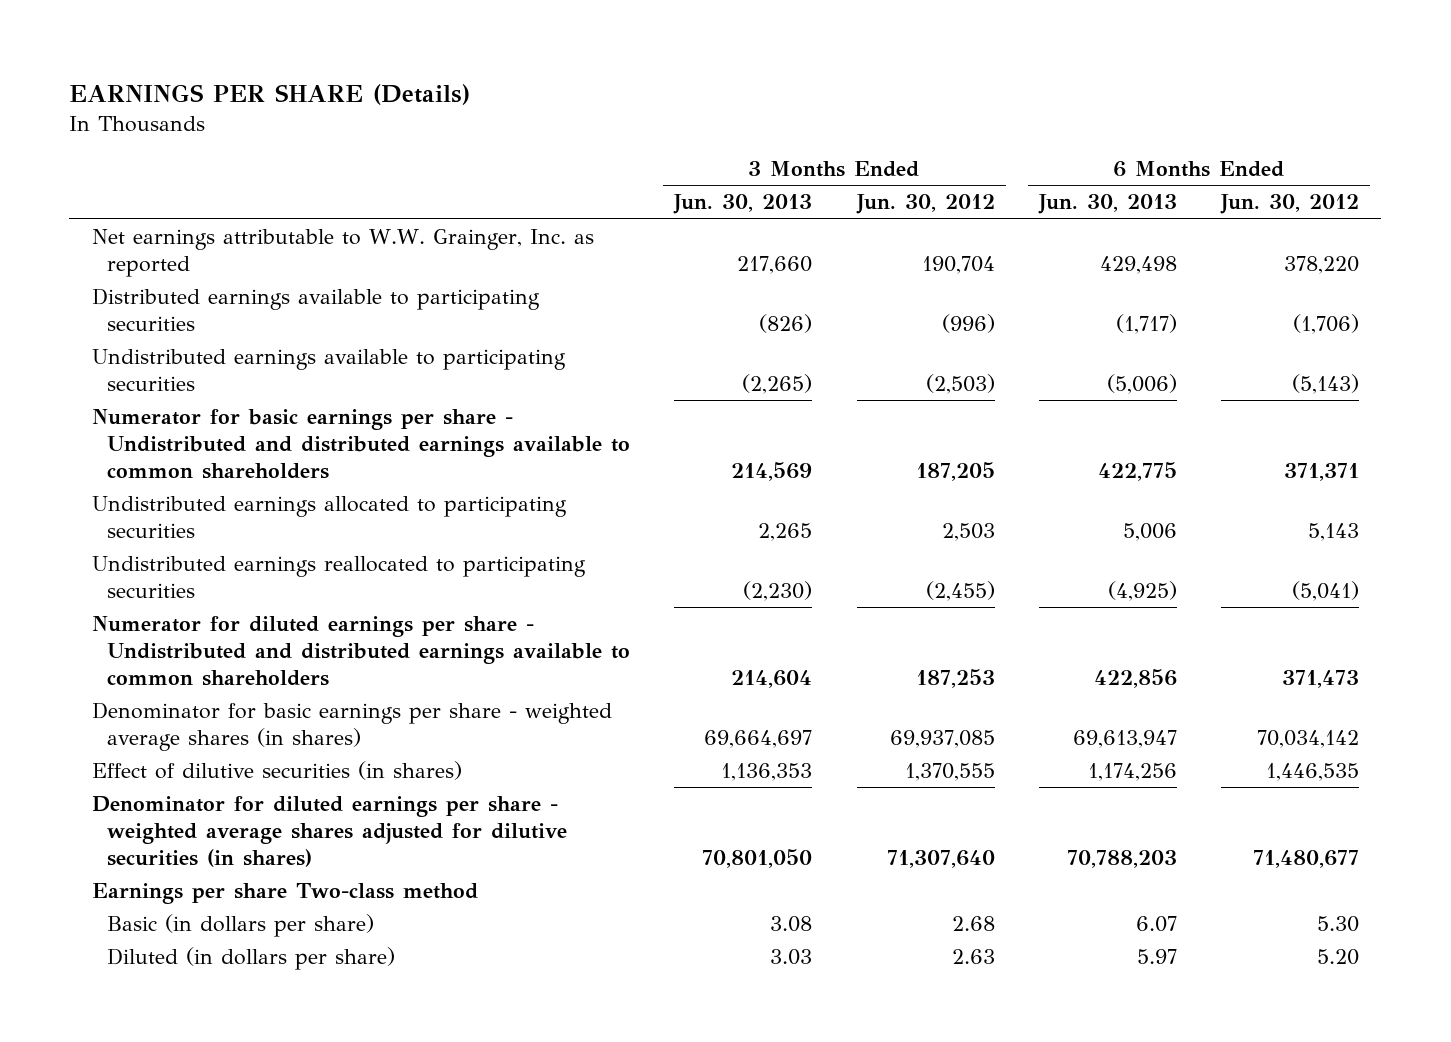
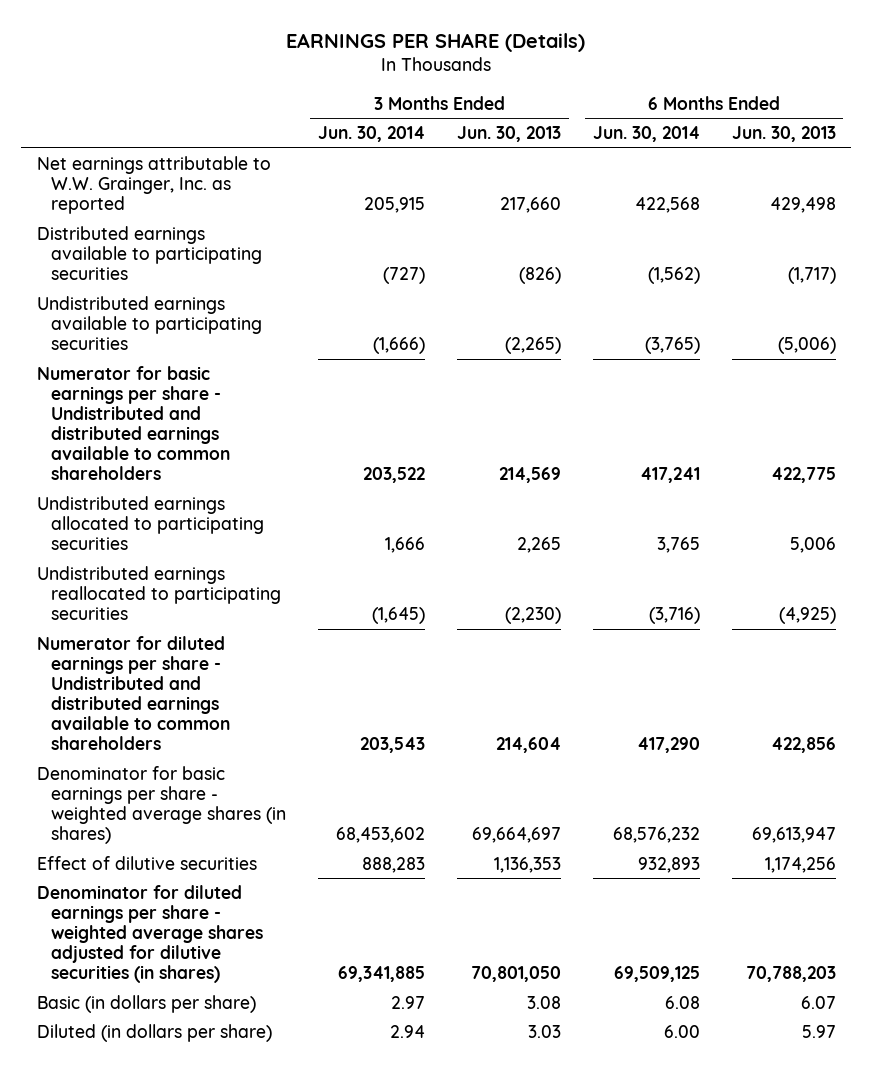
[855,194,995,215] Jun. 30, 2012 -> none
[1220,194,1360,215] Jun. 30, 2012 -> none
none -> [318,126,426,143] Jun. 30, 2014
none -> [592,126,700,143] Jun. 30, 2014
[91,760,462,780] Effect of dilutive securities (in shares) -> [37,855,258,870] Effect of dilutive securities
[91,882,478,904] Earnings per share Two-class method -> none

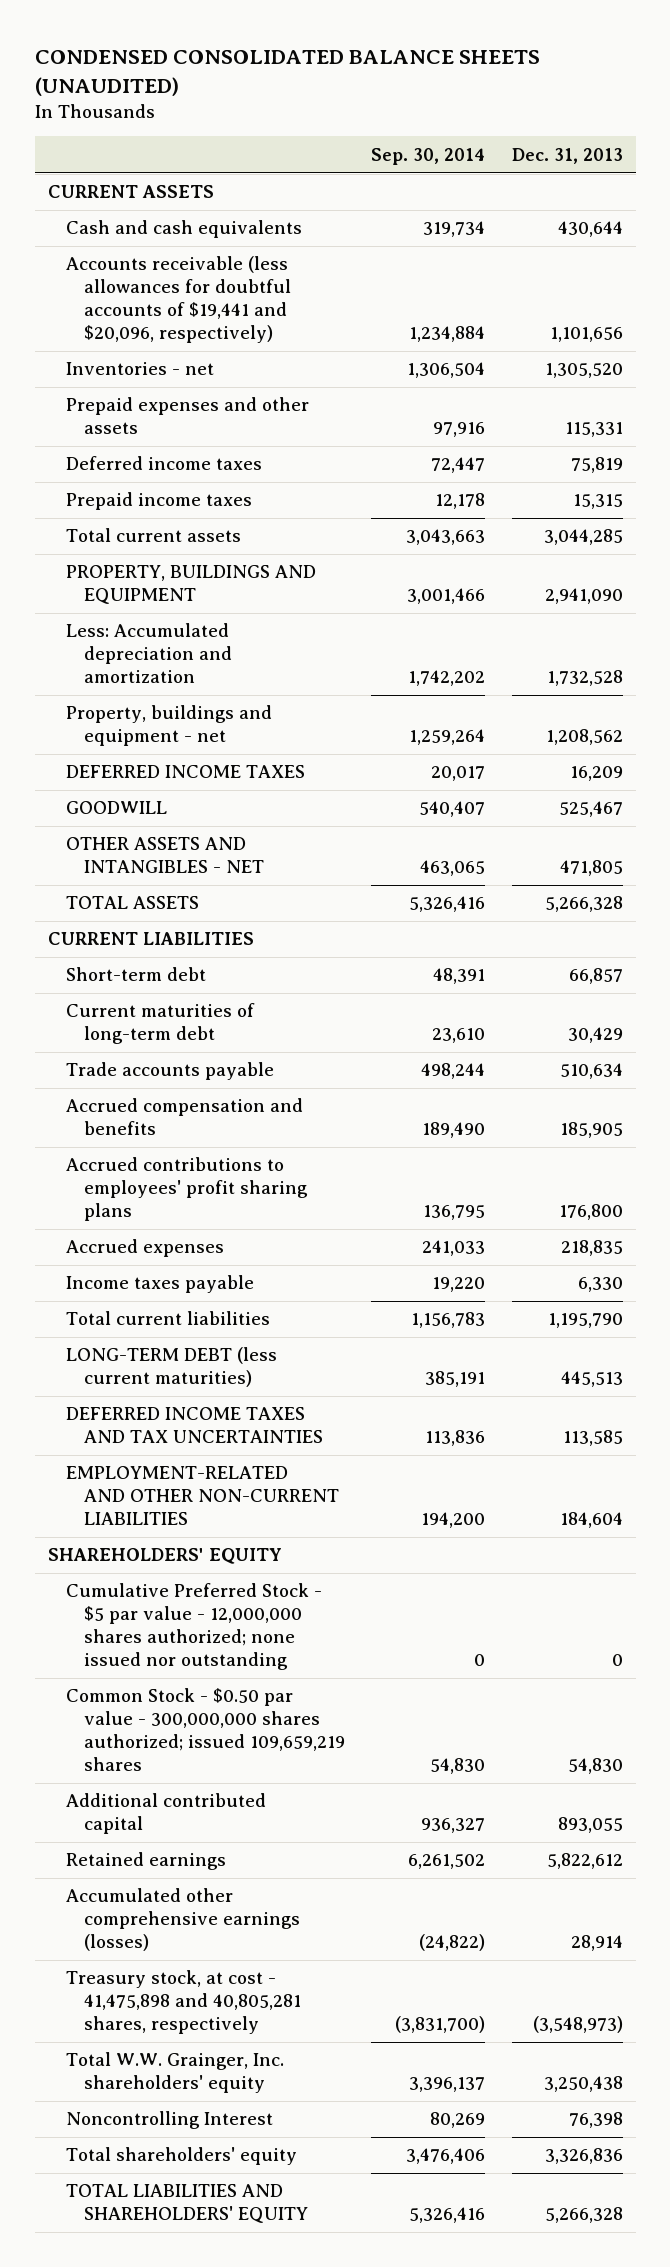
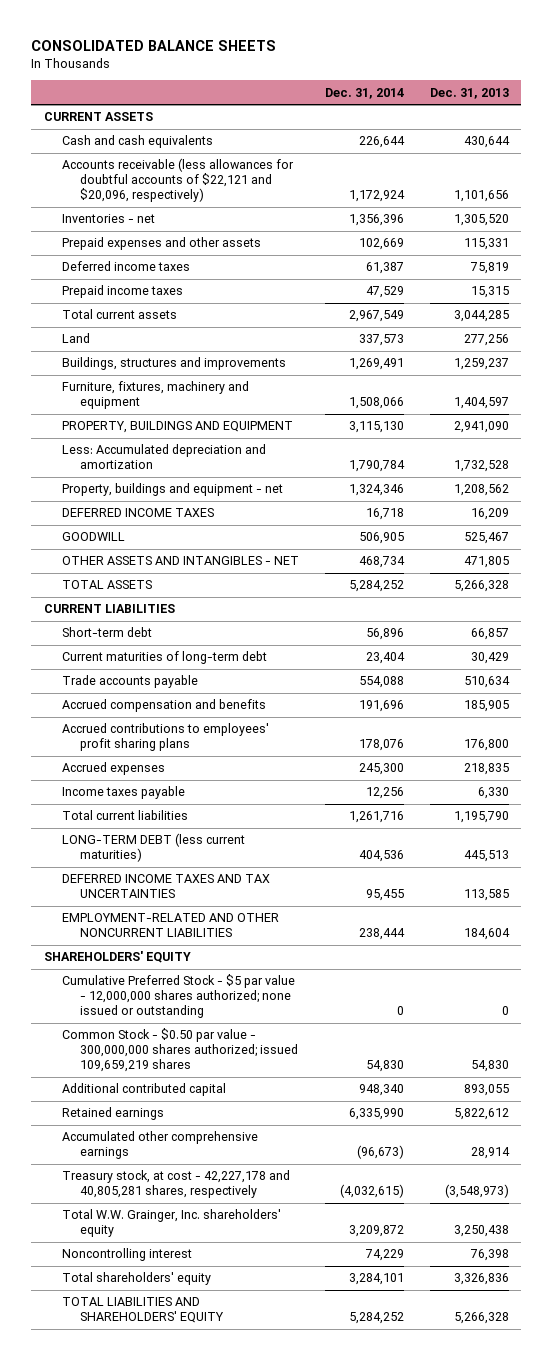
[34,49,540,96] CONDENSED CONSOLIDATED BALANCE SHEETS (UNAUDITED) -> [31,39,277,51] CONSOLIDATED BALANCE SHEETS
[371,147,486,165] Sep. 30, 2014 -> none
none -> [324,87,404,99] Dec. 31, 2014
[66,256,292,344] Accounts receivable (less allowances for doubtful accounts of $19,441 and $20,096, respectively) -> [62,158,295,203] Accounts receivable (less allowances for doubtful accounts of $22,121 and $20,096, respectively)
none -> [62,333,91,344] Land
none -> [62,357,287,371] Buildings, structures and improvements
none -> [62,381,250,410] Furniture, fixtures, machinery and equipment
[66,1466,340,1526] EMPLOYMENT-RELATED AND OTHER NON-CURRENT LIABILITIES -> [62,913,280,938] EMPLOYMENT-RELATED AND OTHER NONCURRENT LIABILITIES
[66,1583,323,1671] Cumulative Preferred Stock - $5 par value - 12,000,000 shares authorized; none issued nor outstanding -> [62,974,296,1019] Cumulative Preferred Stock - $5 par value - 12,000,000 shares authorized; none issued or outstanding
[66,1888,301,1952] Accumulated other comprehensive earnings (losses) -> [62,1131,259,1160] Accumulated other comprehensive earnings
[66,1970,302,2035] Treasury stock, at cost - 41,475,898 and 40,805,281 shares, respectively -> [62,1170,291,1199] Treasury stock, at cost - 42,227,178 and 40,805,281 shares, respectively
[66,2111,274,2130] Noncontrolling Interest -> [62,1248,193,1262] Noncontrolling interest

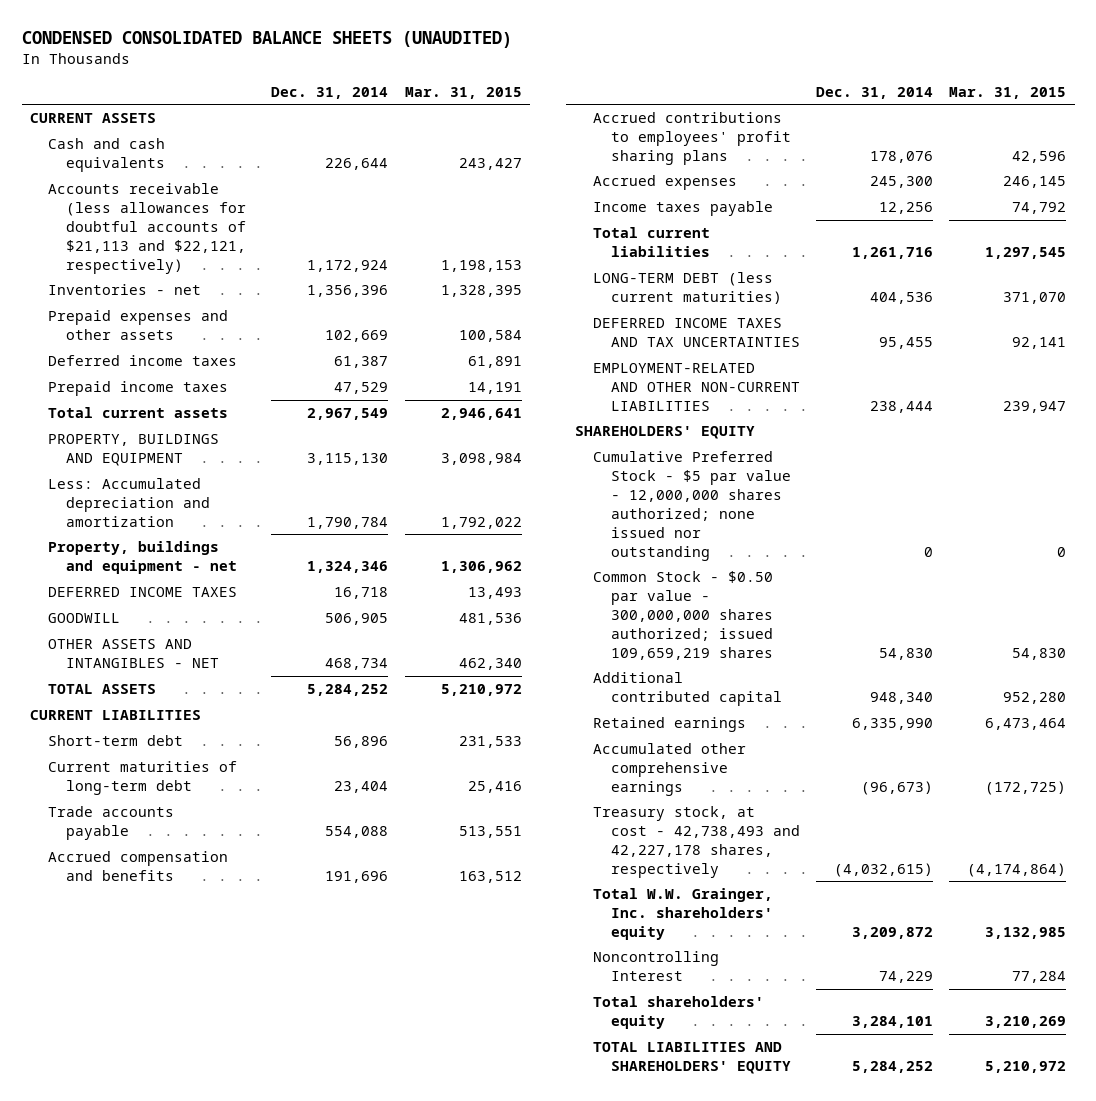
[31,39,277,51] CONSOLIDATED BALANCE SHEETS -> [21,31,512,49] CONDENSED CONSOLIDATED BALANCE SHEETS (UNAUDITED)
[429,87,509,99] Dec. 31, 2013 -> none
none -> [404,86,522,99] Mar. 31, 2015
[62,158,295,203] Accounts receivable (less allowances for doubtful accounts of $22,121 and $20,096, respectively) -> [47,183,246,274] Accounts receivable (less allowances for doubtful accounts of $21,113 and $22,121, respectively)
[62,333,91,344] Land -> none
[62,357,287,371] Buildings, structures and improvements -> none
[62,381,250,410] Furniture, fixtures, machinery and equipment -> none
[62,913,280,938] EMPLOYMENT-RELATED AND OTHER NONCURRENT LIABILITIES -> [592,363,800,411] EMPLOYMENT-RELATED AND OTHER NON-CURRENT LIABILITIES
[62,974,296,1019] Cumulative Preferred Stock - $5 par value - 12,000,000 shares authorized; none issued or outstanding -> [592,451,791,561] Cumulative Preferred Stock - $5 par value - 12,000,000 shares authorized; none issued nor outstanding
[62,1170,291,1199] Treasury stock, at cost - 42,227,178 and 40,805,281 shares, respectively -> [592,806,800,878] Treasury stock, at cost - 42,738,493 and 42,227,178 shares, respectively
[62,1248,193,1262] Noncontrolling interest -> [592,951,719,981] Noncontrolling Interest

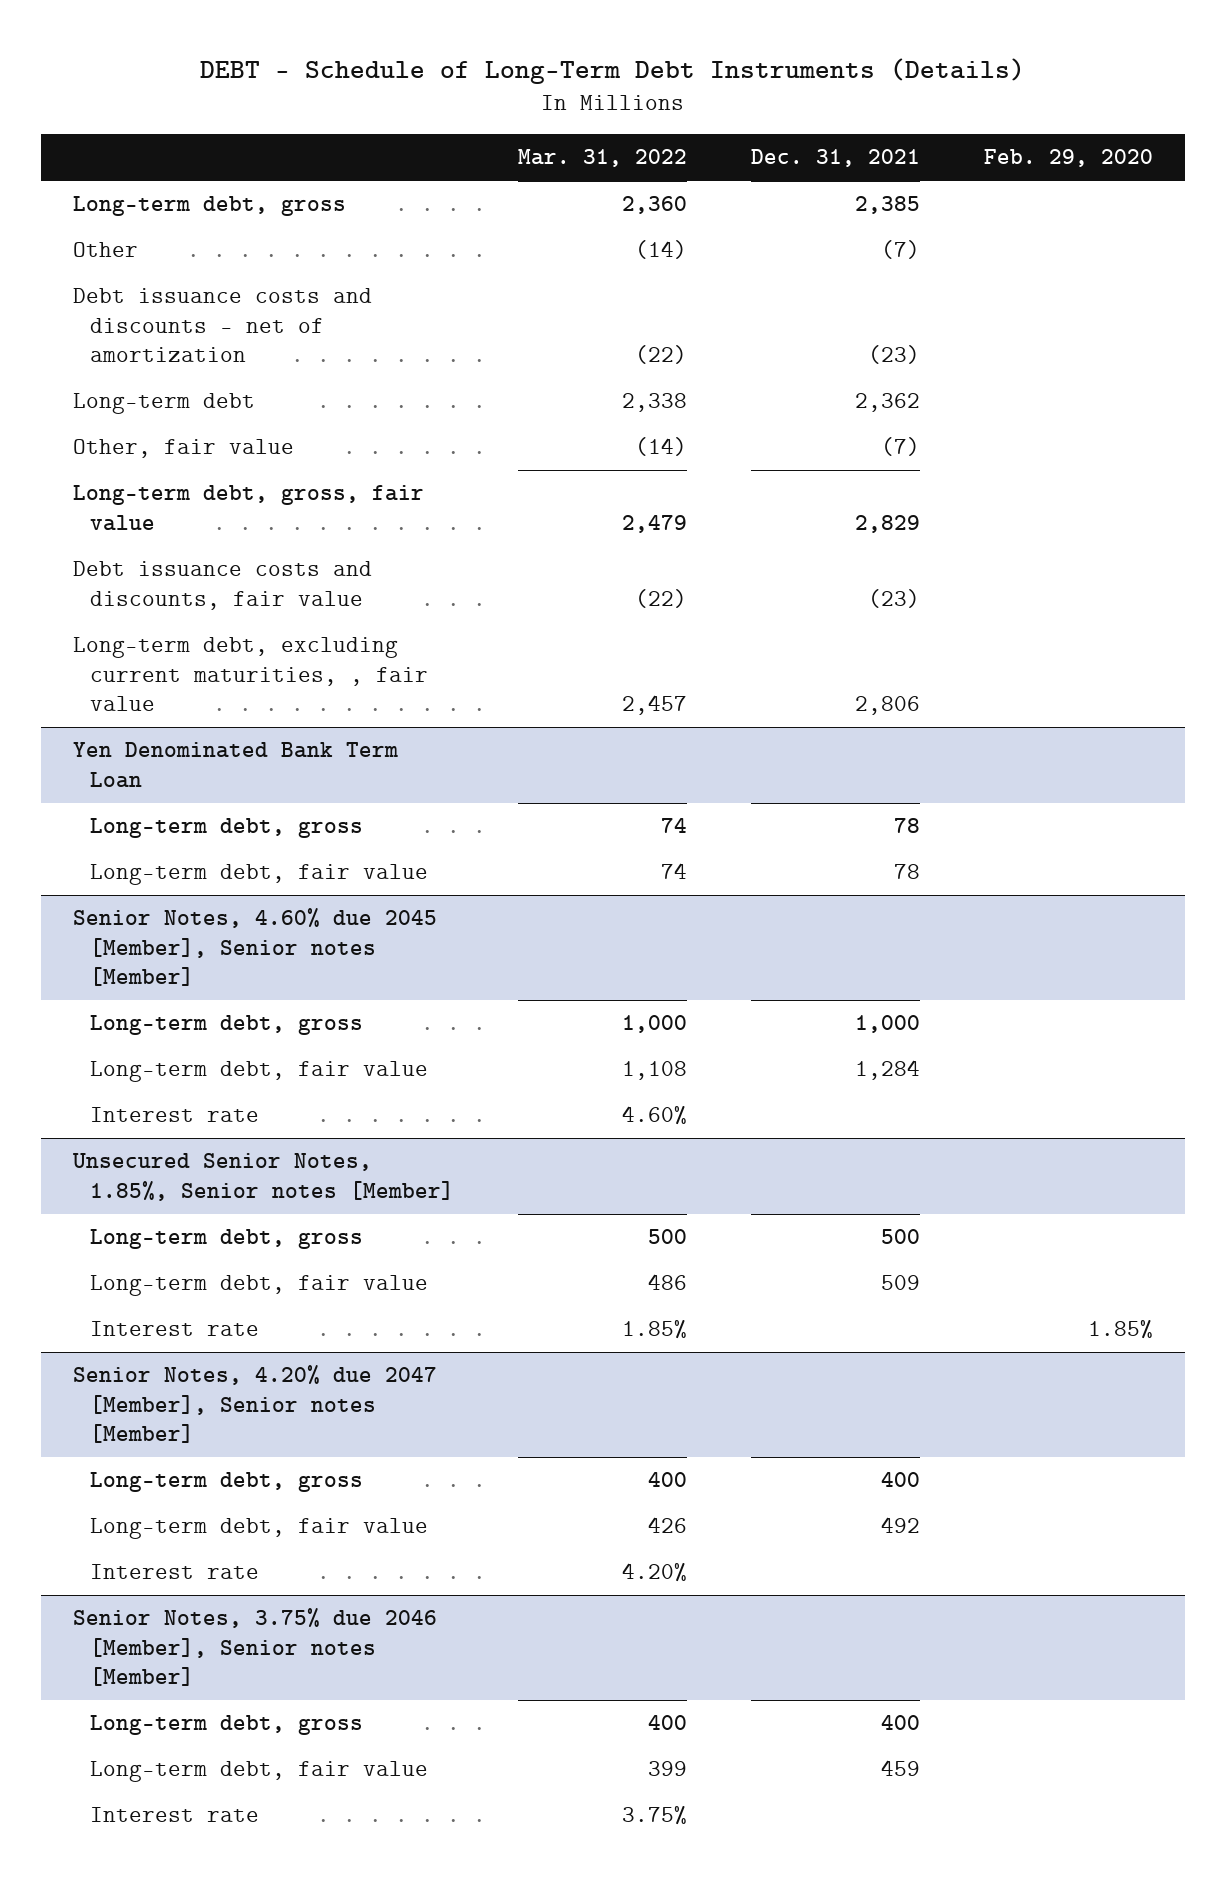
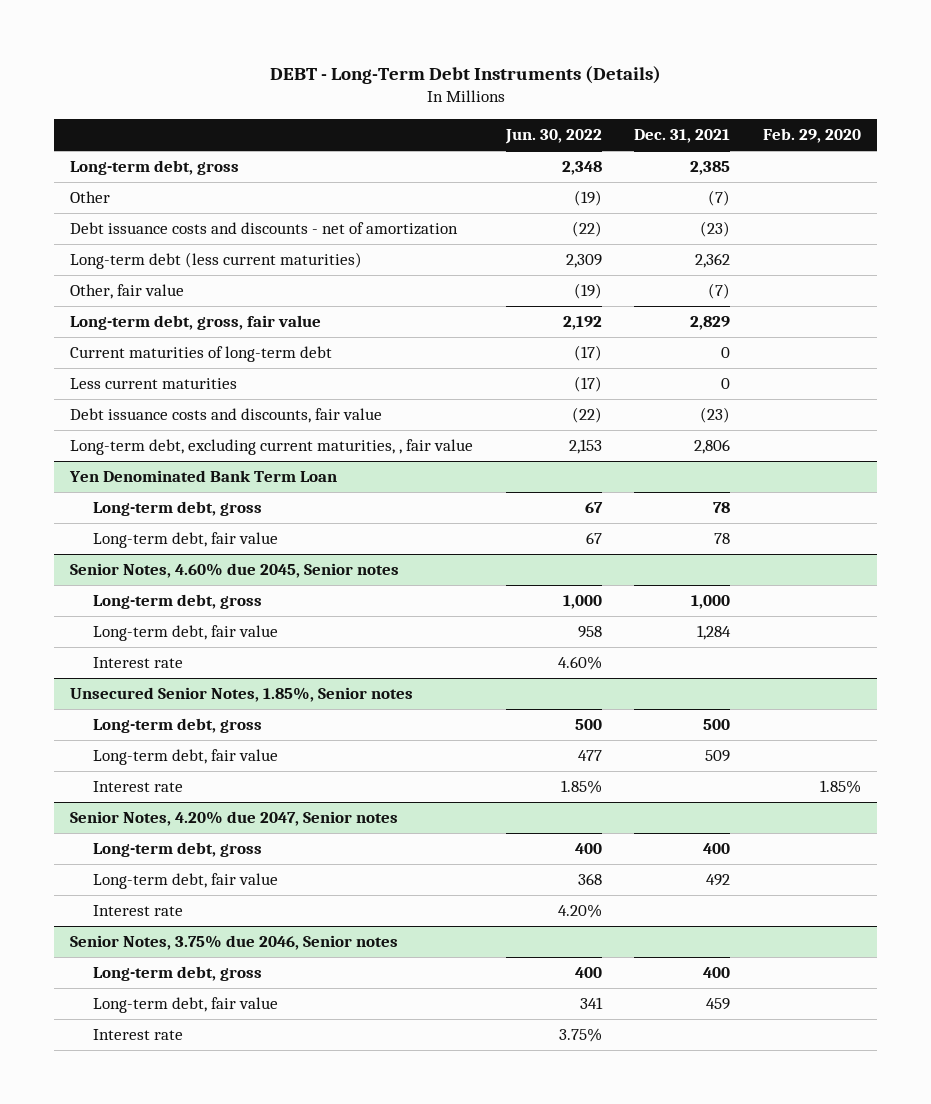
[200,57,1026,84] DEBT - Schedule of Long-Term Debt Instruments (Details) -> [269,65,661,84] DEBT - Long-Term Debt Instruments (Details)
[518,149,688,168] Mar. 31, 2022 -> none
none -> [504,129,602,145] Jun. 30, 2022
[73,393,256,415] Long-term debt -> [70,252,363,270] Long-term debt (less current maturities)
none -> [70,346,333,363] Current maturities of long-term debt
none -> [70,378,238,390] Less current maturities
[73,908,438,987] Senior Notes, 4.60% due 2045 [Member], Senior notes [Member] -> [70,563,400,579] Senior Notes, 4.60% due 2045, Senior notes
[72,1153,455,1201] Unsecured Senior Notes, 1.85%, Senior notes [Member] -> [70,687,414,703] Unsecured Senior Notes, 1.85%, Senior notes
[73,1365,438,1444] Senior Notes, 4.20% due 2047 [Member], Senior notes [Member] -> [70,811,399,827] Senior Notes, 4.20% due 2047, Senior notes
[73,1608,438,1687] Senior Notes, 3.75% due 2046 [Member], Senior notes [Member] -> [70,935,399,951] Senior Notes, 3.75% due 2046, Senior notes

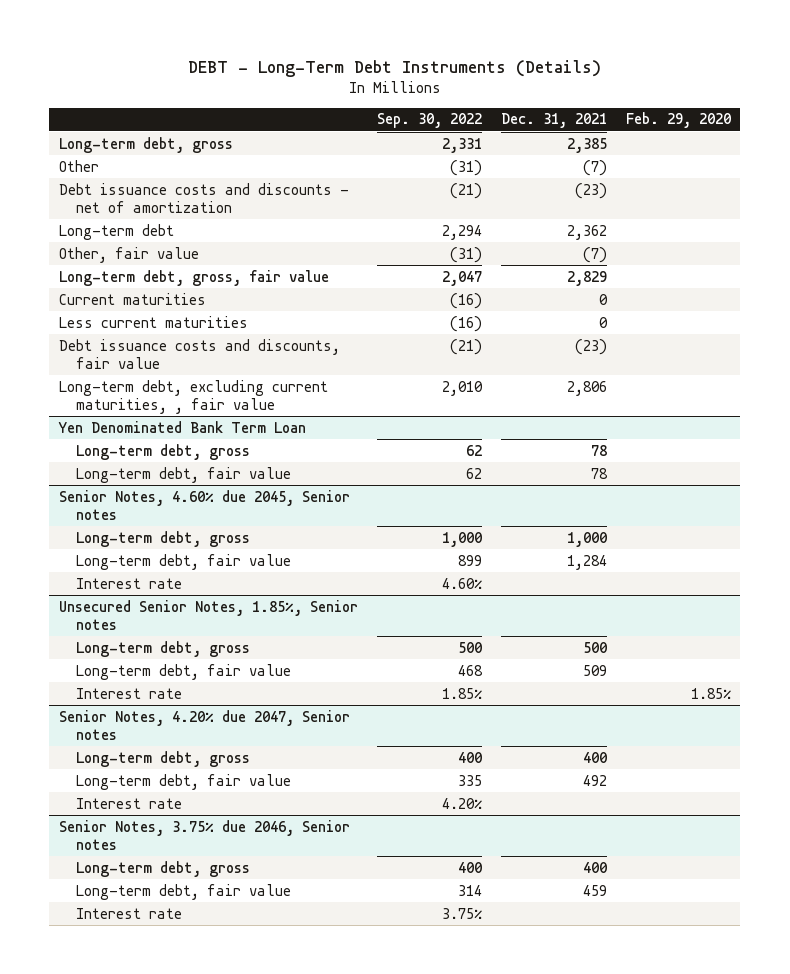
[504,129,602,145] Jun. 30, 2022 -> none
none -> [376,113,482,129] Sep. 30, 2022
[70,252,363,270] Long-term debt (less current maturities) -> [58,223,174,240] Long-term debt
[70,346,333,363] Current maturities of long-term debt -> [58,292,206,305] Current maturities

